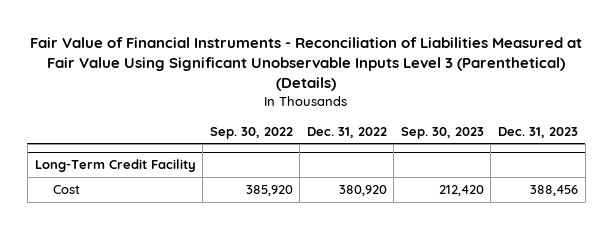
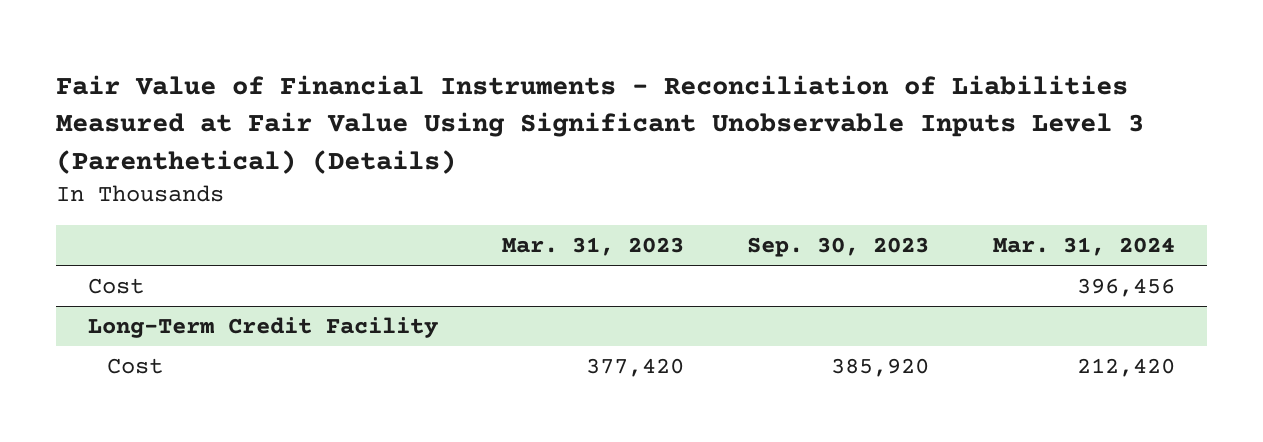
[209,126,293,139] Sep. 30, 2022 -> none
[306,126,387,138] Dec. 31, 2022 -> none
[498,126,579,138] Dec. 31, 2023 -> none
none -> [501,237,684,257] Mar. 31, 2023
none -> [993,237,1176,257] Mar. 31, 2024
none -> [88,278,145,295] Cost
[438,184,484,196] 212,420 -> [831,358,930,378] 385,920

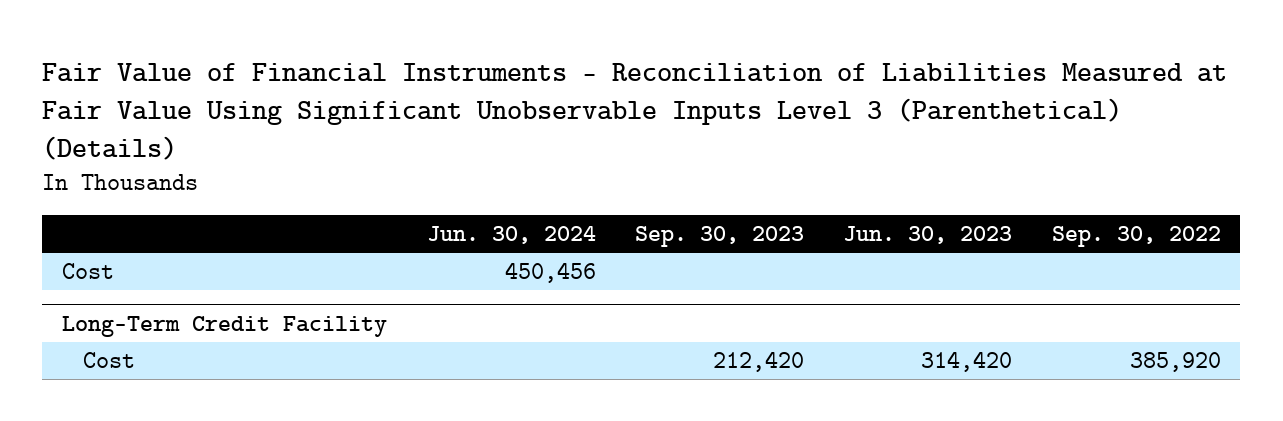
[501,237,684,257] Mar. 31, 2023 -> none
[993,237,1176,257] Mar. 31, 2024 -> none
none -> [426,225,596,244] Jun. 30, 2024
none -> [843,225,1013,244] Jun. 30, 2023
none -> [1051,225,1221,247] Sep. 30, 2022
[831,358,930,378] 385,920 -> [712,351,804,373] 212,420

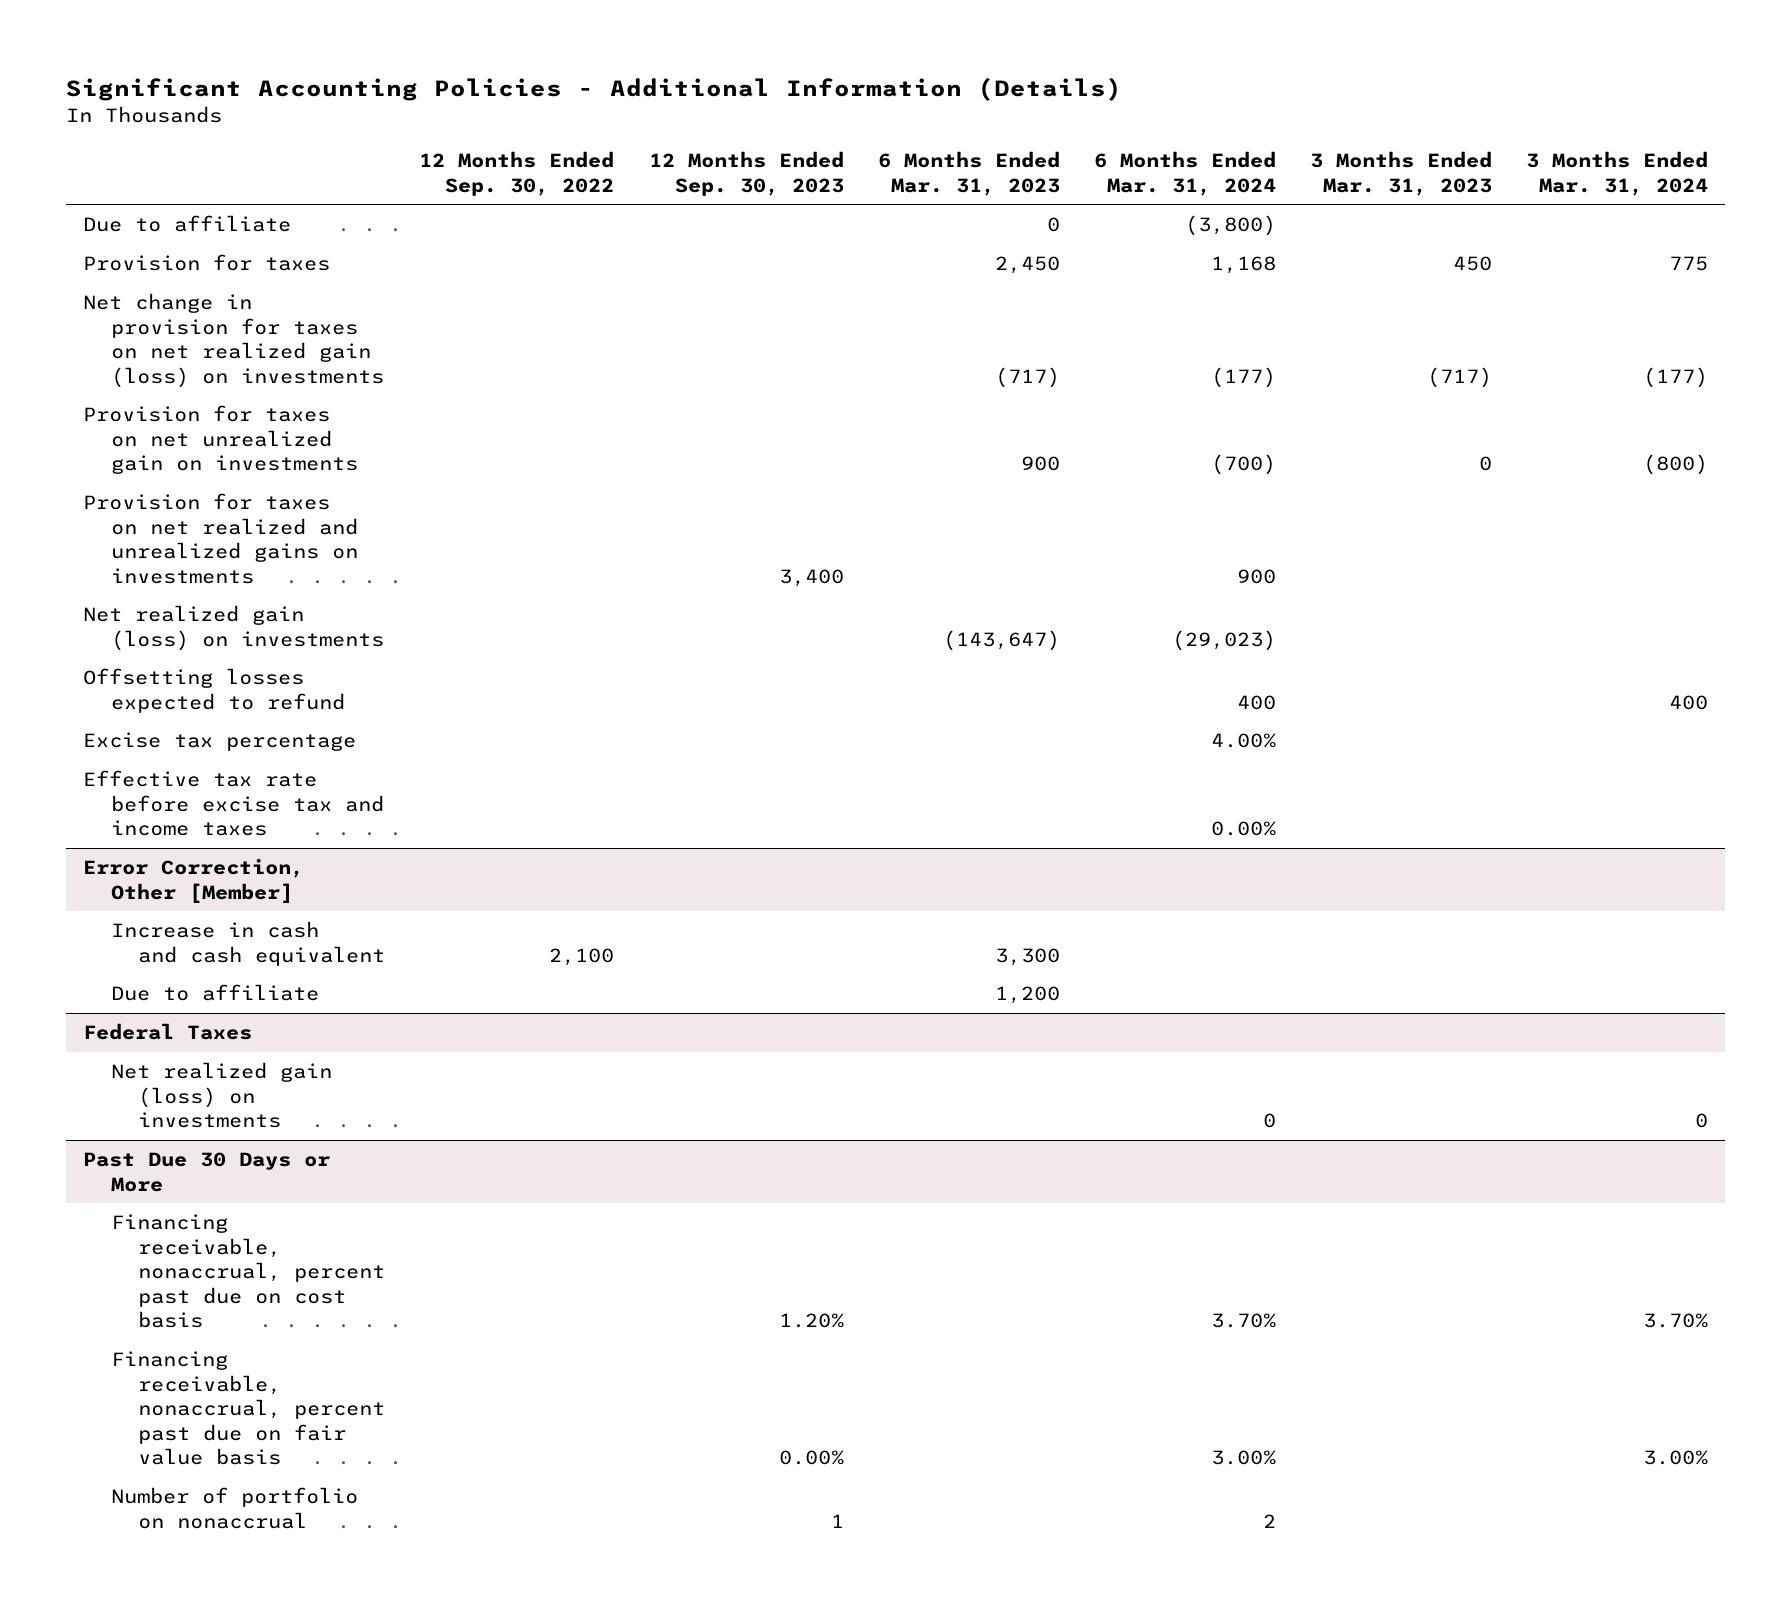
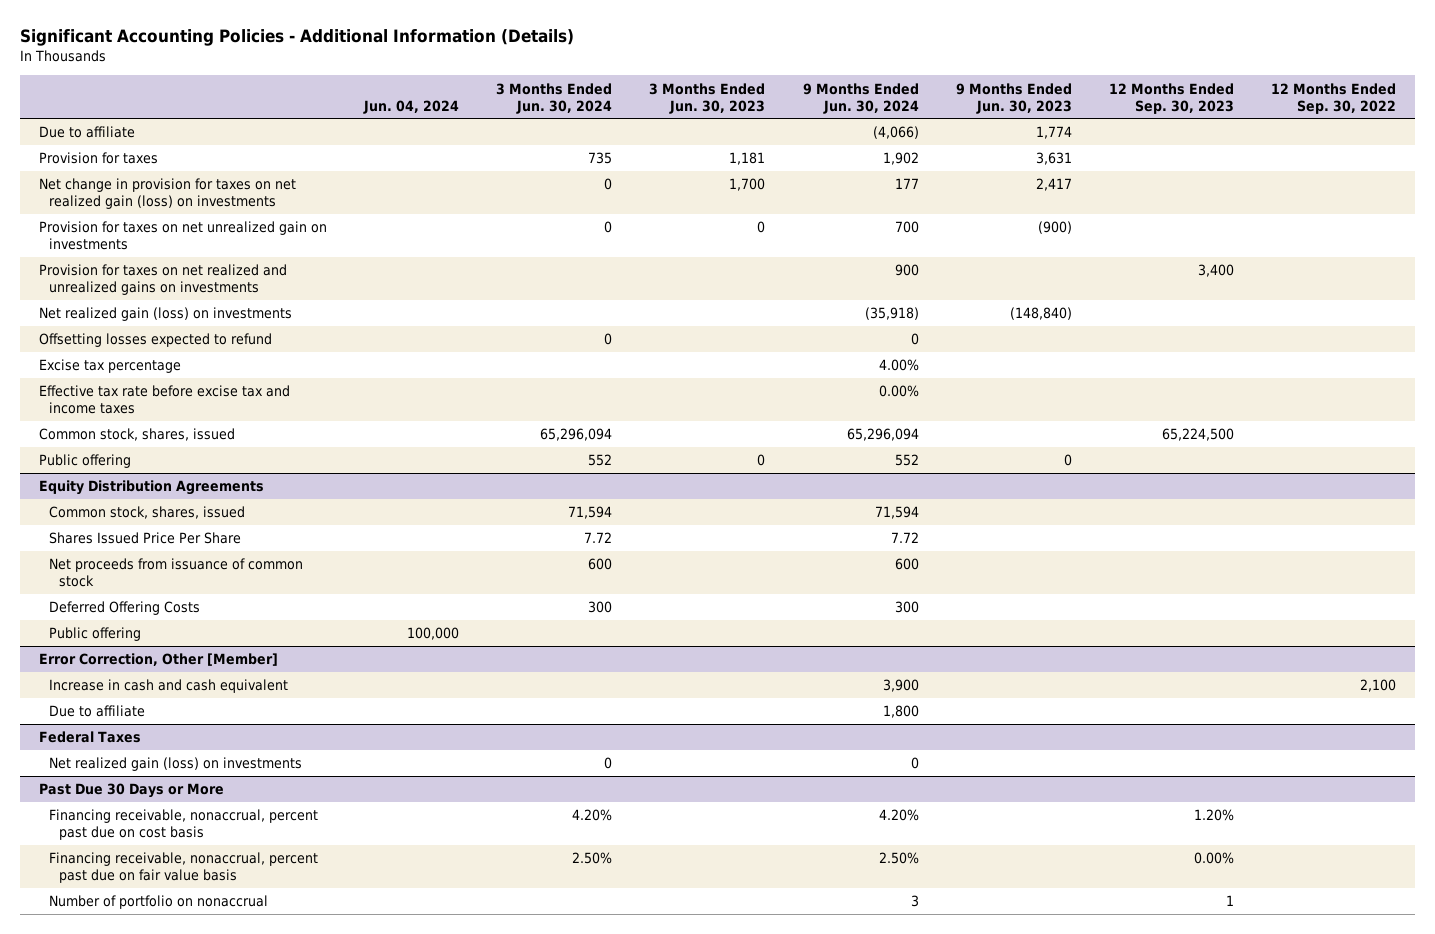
[877,151,1060,196] 6 Months Ended Mar. 31, 2023 -> none
[1093,151,1276,196] 6 Months Ended Mar. 31, 2024 -> none
[1310,151,1493,196] 3 Months Ended Mar. 31, 2023 -> none
[1526,151,1709,196] 3 Months Ended Mar. 31, 2024 -> none
none -> [362,99,459,114] Jun. 04, 2024
none -> [496,82,613,114] 3 Months Ended Jun. 30, 2024
none -> [649,82,766,114] 3 Months Ended Jun. 30, 2023
none -> [802,82,919,114] 9 Months Ended Jun. 30, 2024
none -> [955,82,1072,114] 9 Months Ended Jun. 30, 2023
none -> [38,428,235,442] Common stock, shares, issued
none -> [38,454,131,469] Public offering
none -> [38,480,264,496] Equity Distribution Agreements
none -> [48,506,245,520] Common stock, shares, issued
none -> [48,532,241,545] Shares Issued Price Per Share
none -> [48,558,303,588] Net proceeds from issuance of common stock
none -> [48,601,200,616] Deferred Offering Costs
none -> [48,627,141,642] Public offering

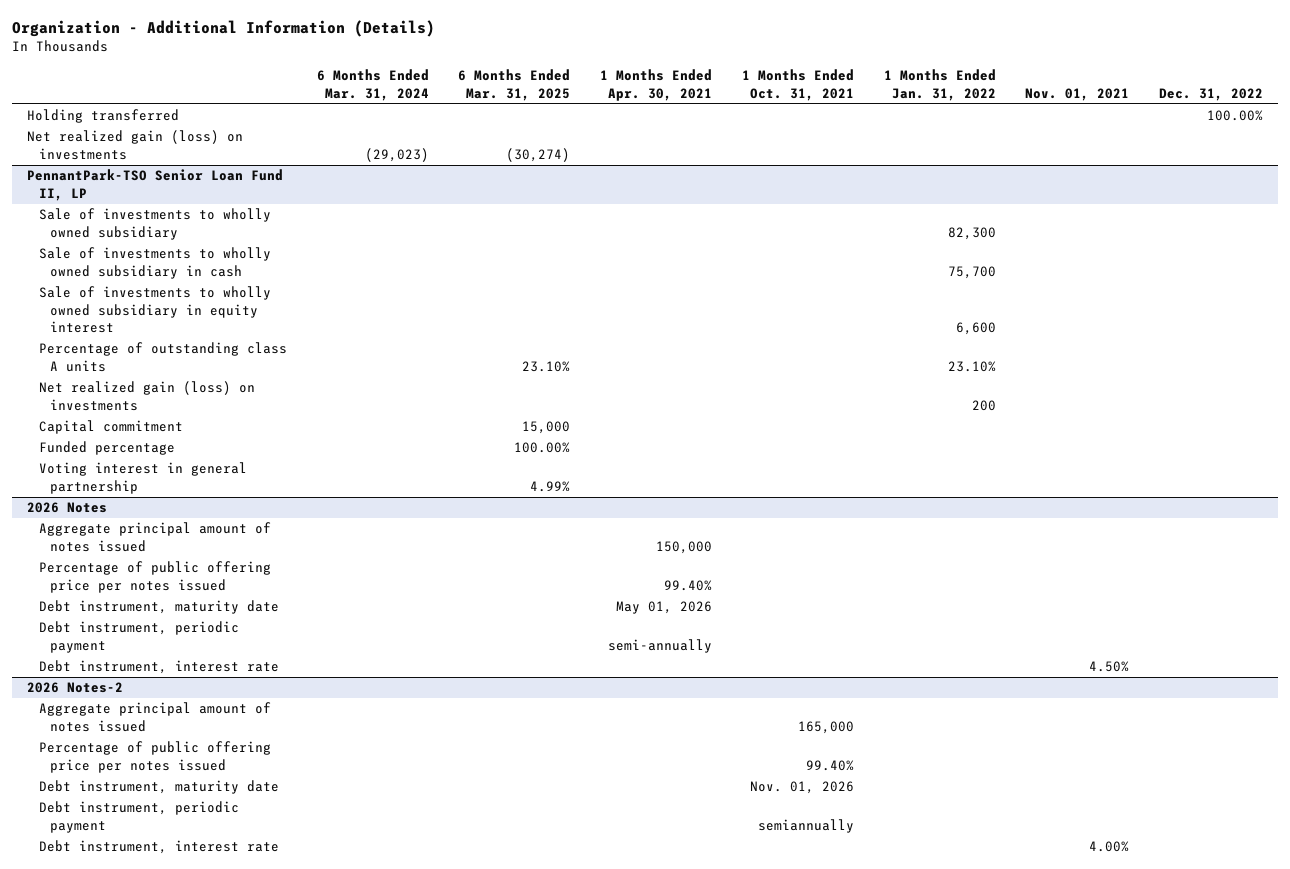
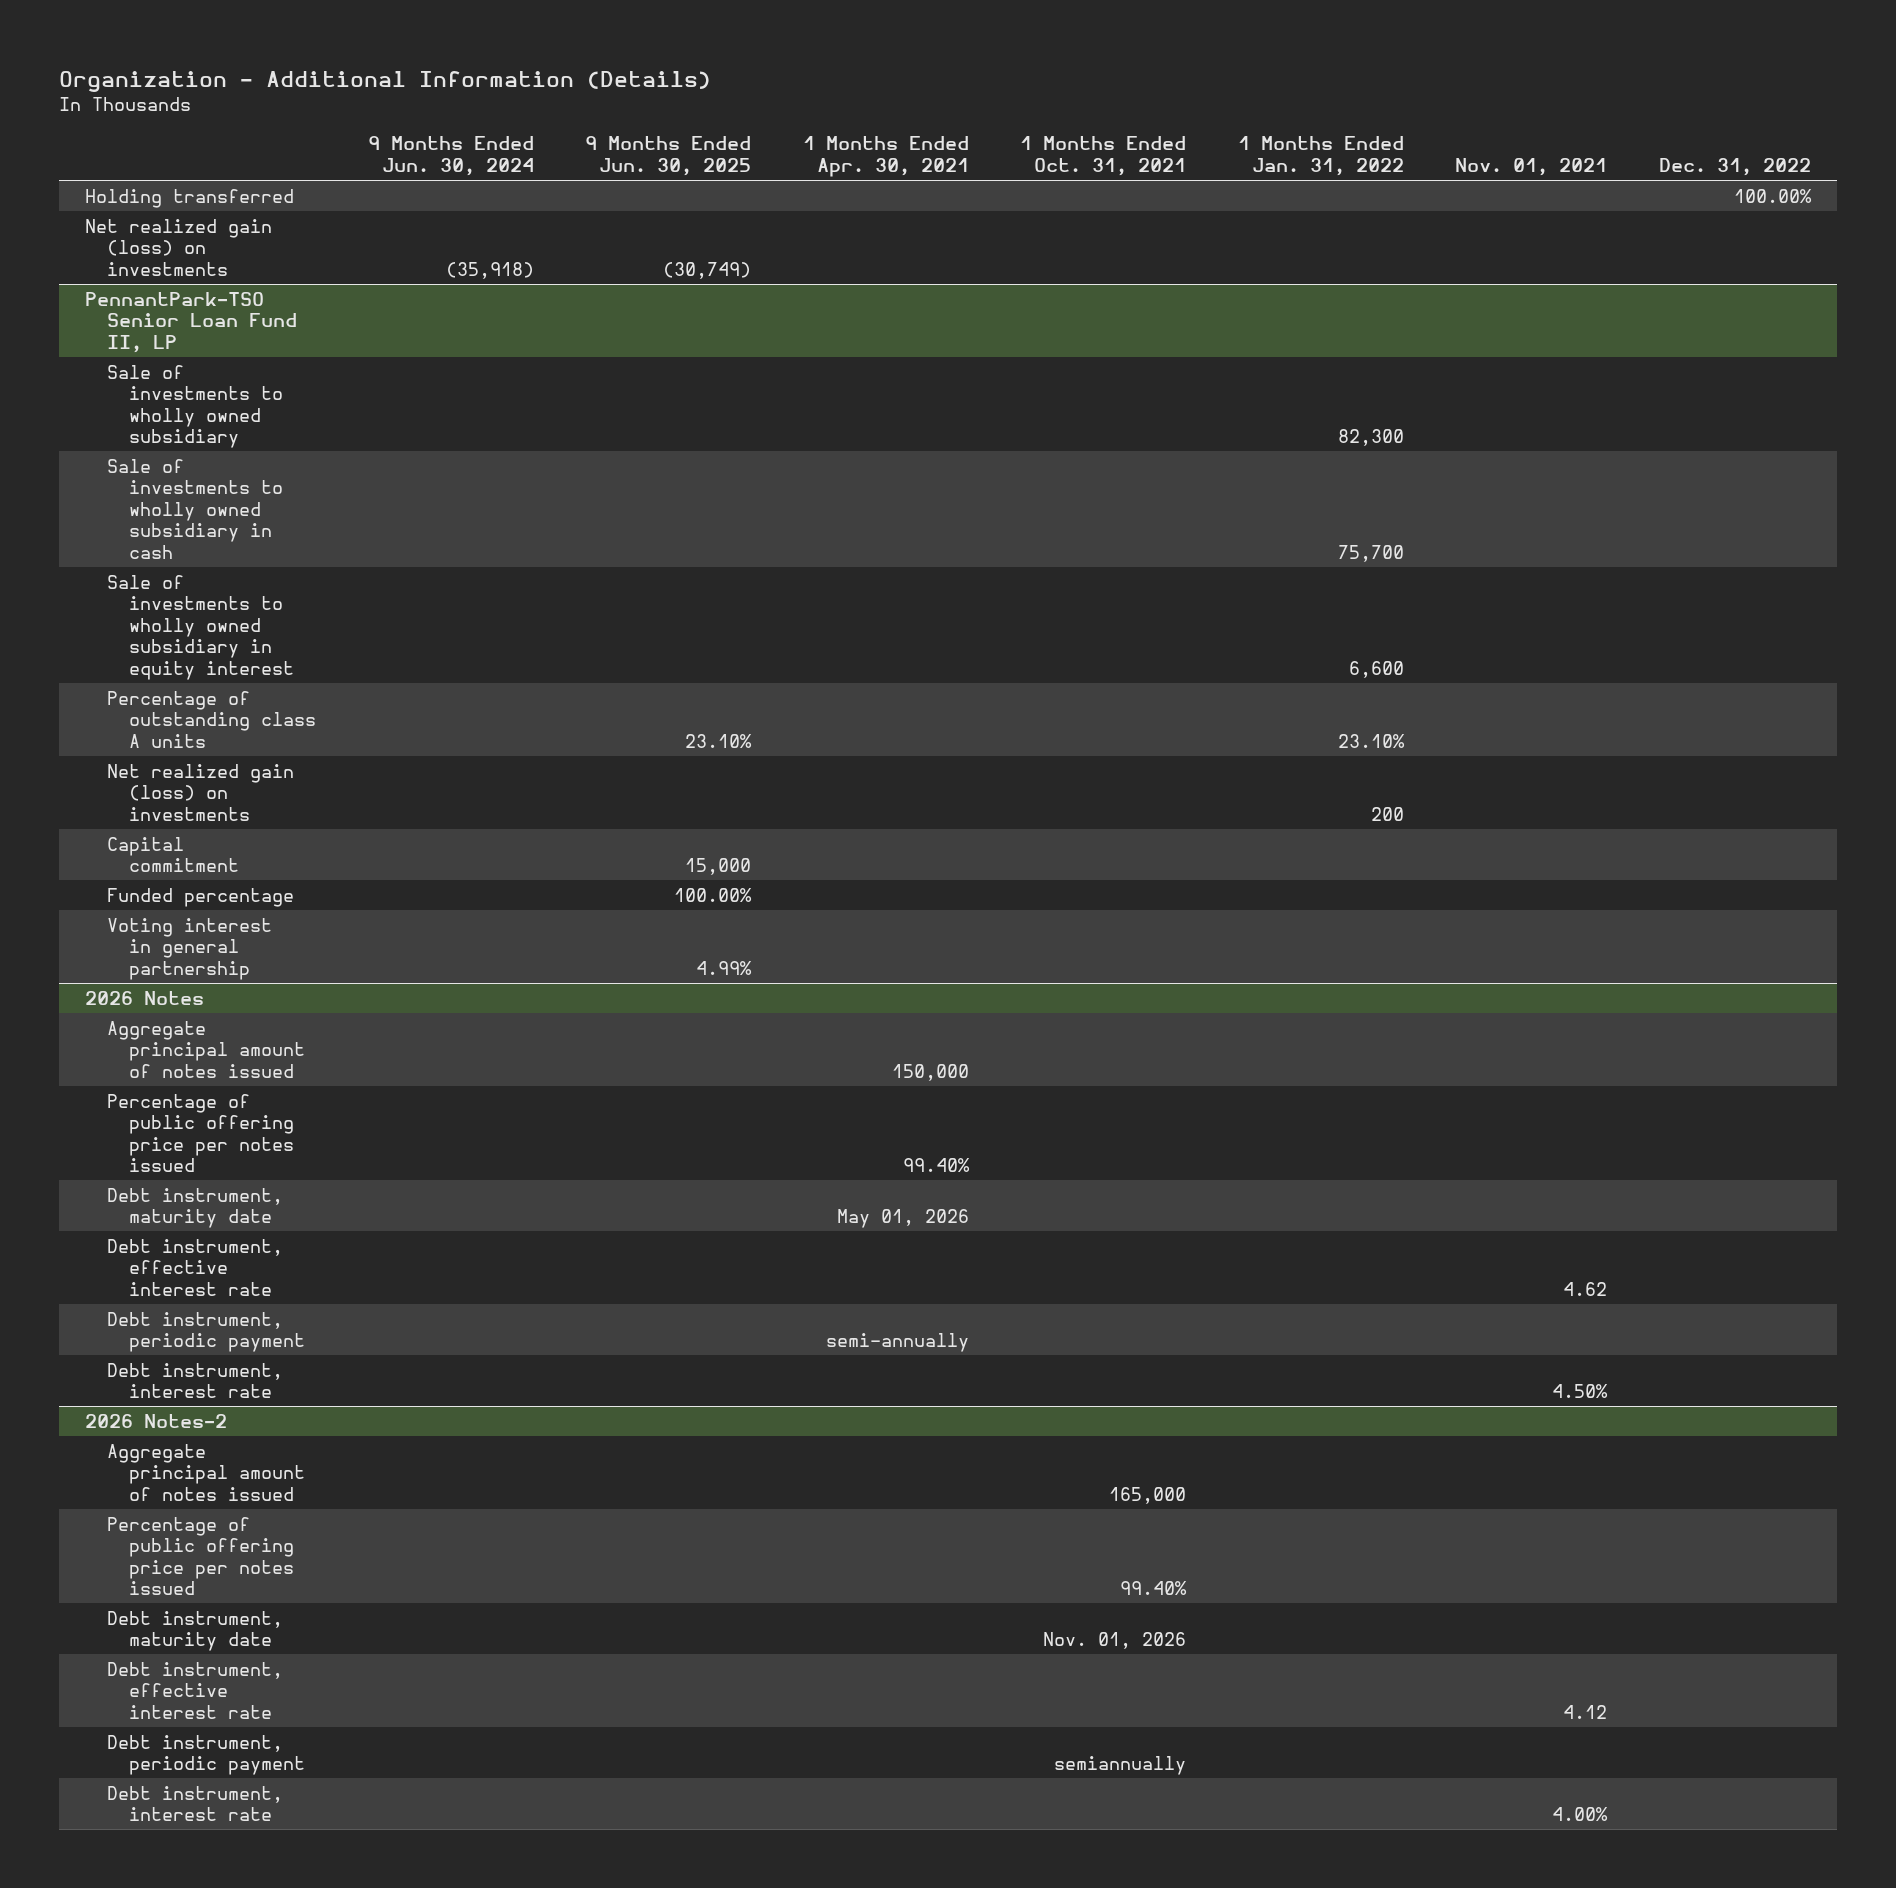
[316,69,429,101] 6 Months Ended Mar. 31, 2024 -> none
[458,69,571,101] 6 Months Ended Mar. 31, 2025 -> none
none -> [367,136,534,176] 9 Months Ended Jun. 30, 2024
none -> [585,136,752,176] 9 Months Ended Jun. 30, 2025
none -> [107,1238,284,1296] Debt instrument, effective interest rate
none -> [107,1661,284,1719] Debt instrument, effective interest rate

